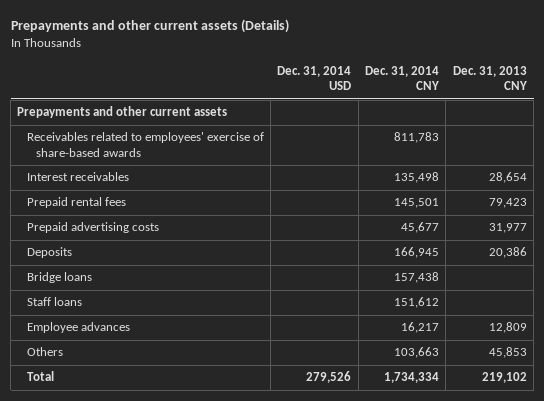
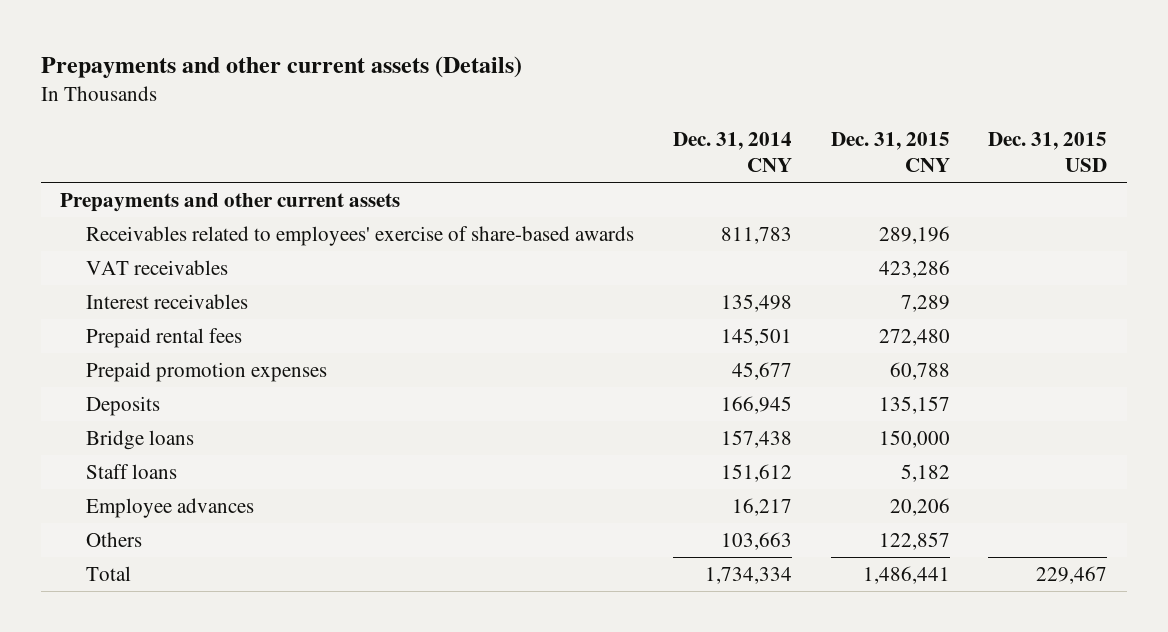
[277,66,352,91] Dec. 31, 2014 USD -> none
[452,66,527,91] Dec. 31, 2013 CNY -> none
none -> [830,132,950,173] Dec. 31, 2015 CNY
none -> [988,132,1108,173] Dec. 31, 2015 USD
none -> [86,259,229,275] VAT receivables
[26,222,159,234] Prepaid advertising costs -> [86,361,328,382] Prepaid promotion expenses

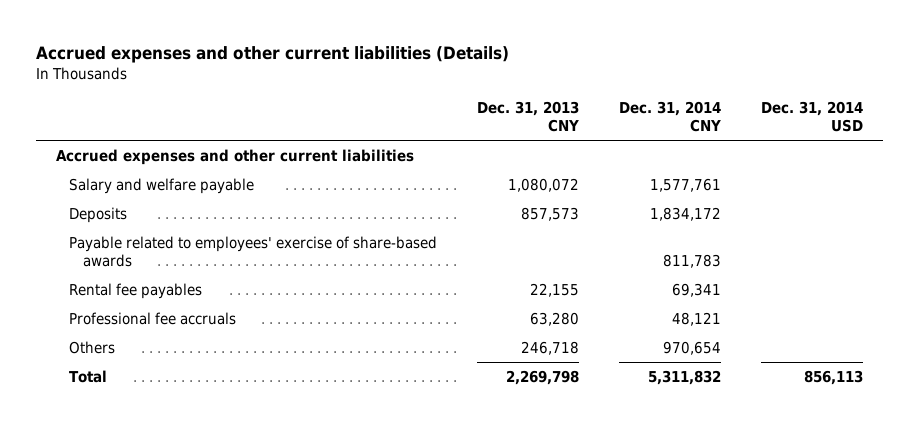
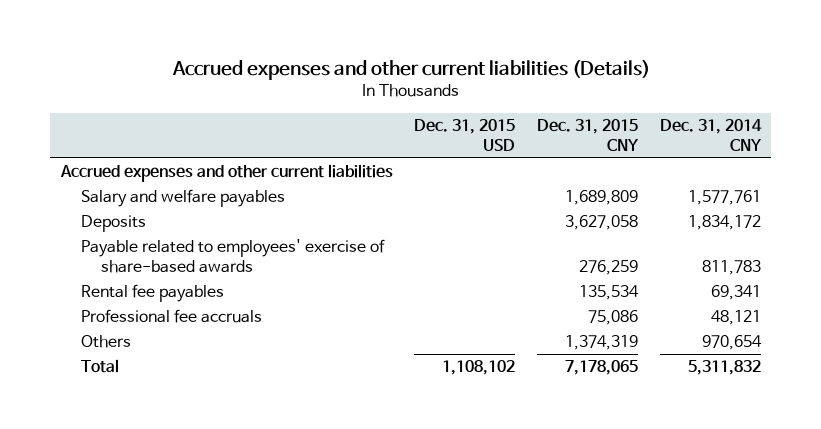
[477,101,580,133] Dec. 31, 2013 CNY -> none
[761,101,864,133] Dec. 31, 2014 USD -> none
none -> [414,118,516,152] Dec. 31, 2015 USD
none -> [536,118,639,152] Dec. 31, 2015 CNY
[69,177,255,194] Salary and welfare payable -> [80,189,285,208] Salary and welfare payables

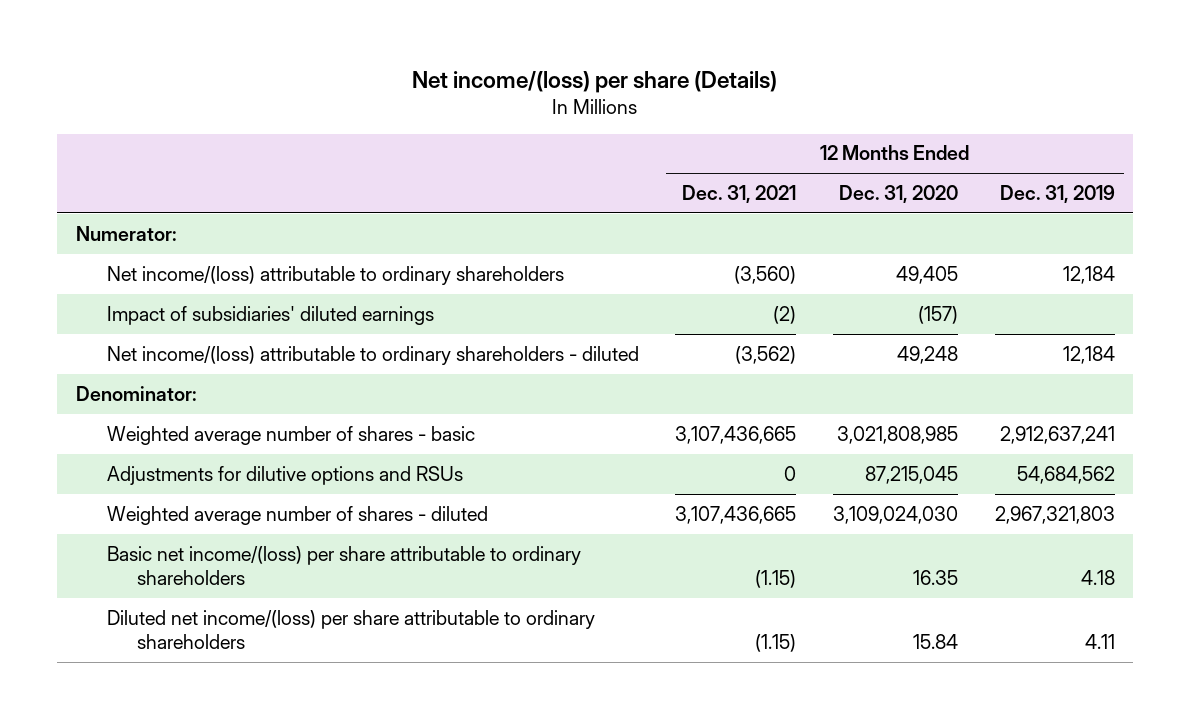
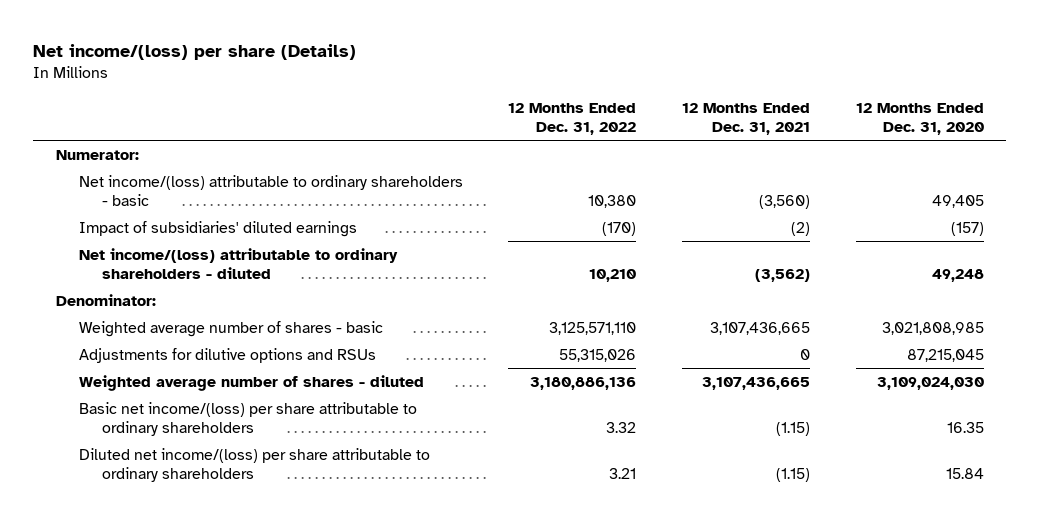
[1000,185,1116,204] Dec. 31, 2019 -> none
none -> [508,102,637,135] 12 Months Ended Dec. 31, 2022
[106,265,564,285] Net income/(loss) attributable to ordinary shareholders -> [78,175,463,206] Net income/(loss) attributable to ordinary shareholders - basic

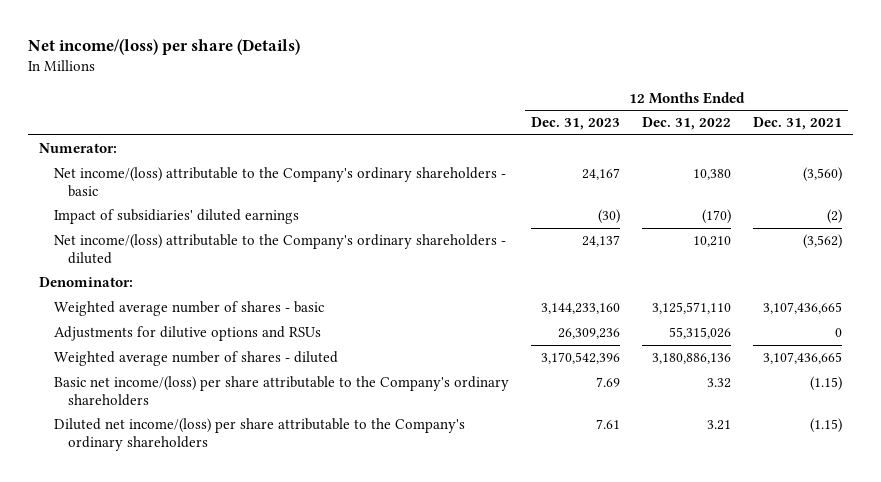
[855,102,984,135] 12 Months Ended Dec. 31, 2020 -> none
none -> [530,117,620,131] Dec. 31, 2023
[78,175,463,206] Net income/(loss) attributable to ordinary shareholders - basic -> [53,167,506,197] Net income/(loss) attributable to the Company's ordinary shareholders - basic
[78,248,398,279] Net income/(loss) attributable to ordinary shareholders - diluted -> [53,234,506,264] Net income/(loss) attributable to the Company's ordinary shareholders - diluted
[78,402,417,436] Basic net income/(loss) per share attributable to ordinary shareholders -> [53,376,509,406] Basic net income/(loss) per share attributable to the Company's ordinary shareholders
[78,448,430,482] Diluted net income/(loss) per share attributable to ordinary shareholders -> [53,418,465,451] Diluted net income/(loss) per share attributable to the Company's ordinary shareholders

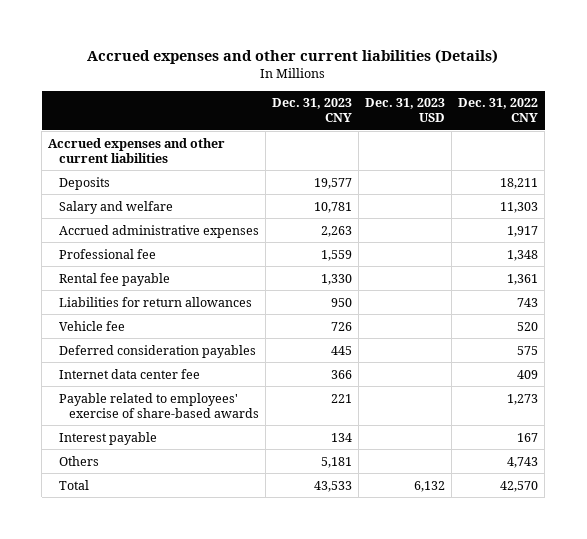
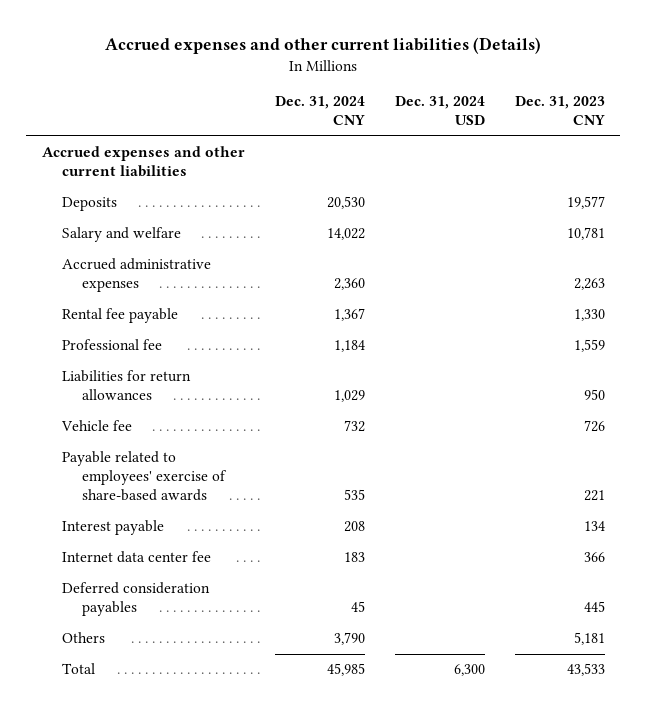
[365,98,446,123] Dec. 31, 2023 USD -> none
[458,98,539,123] Dec. 31, 2022 CNY -> none
none -> [274,96,365,126] Dec. 31, 2024 CNY
none -> [395,96,486,126] Dec. 31, 2024 USD
[58,248,156,259] Professional fee -> [61,339,162,351] Professional fee
[58,368,200,379] Internet data center fee -> [61,551,211,564] Internet data center fee
[58,344,256,358] Deferred consideration payables -> [61,582,210,617] Deferred consideration payables

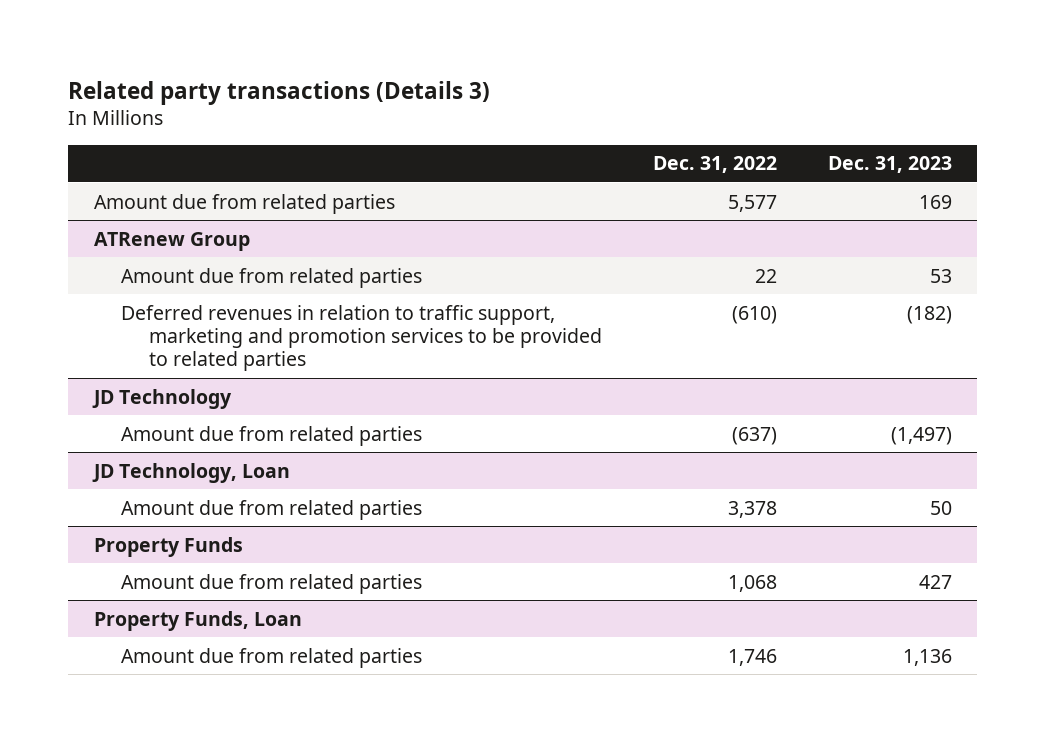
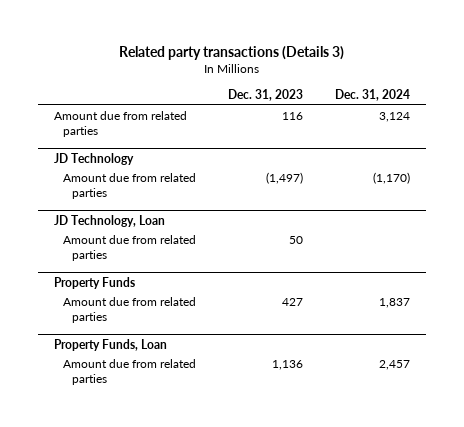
[652,156,777,174] Dec. 31, 2022 -> none
none -> [335,89,411,102] Dec. 31, 2024
[93,231,250,251] ATRenew Group -> none
[121,267,423,288] Amount due from related parties -> none
[121,304,602,372] Deferred revenues in relation to traffic support, marketing and promotion services to be provided to related parties -> none
[918,194,952,209] 169 -> [282,112,304,121] 116

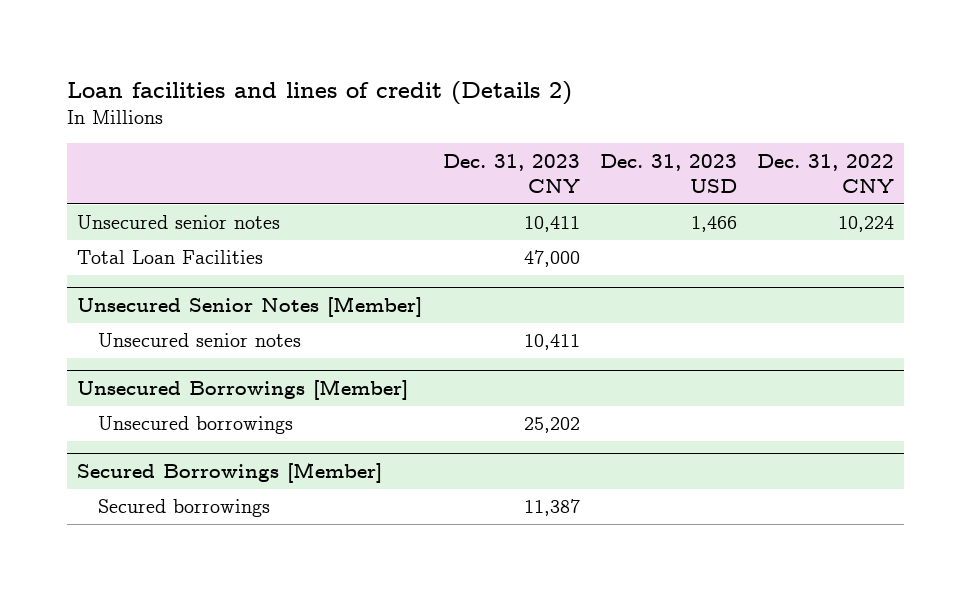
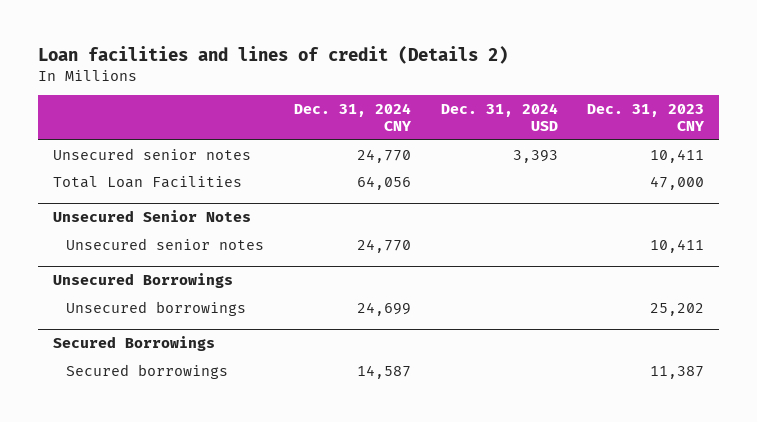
[599,153,737,193] Dec. 31, 2023 USD -> none
[757,153,895,193] Dec. 31, 2022 CNY -> none
none -> [293,102,412,132] Dec. 31, 2024 CNY
none -> [440,102,558,132] Dec. 31, 2024 USD
[77,295,423,317] Unsecured Senior Notes [Member] -> [52,210,251,223] Unsecured Senior Notes
[77,378,409,400] Unsecured Borrowings [Member] -> [52,273,233,289] Unsecured Borrowings
[77,461,383,483] Secured Borrowings [Member] -> [52,336,215,352] Secured Borrowings

